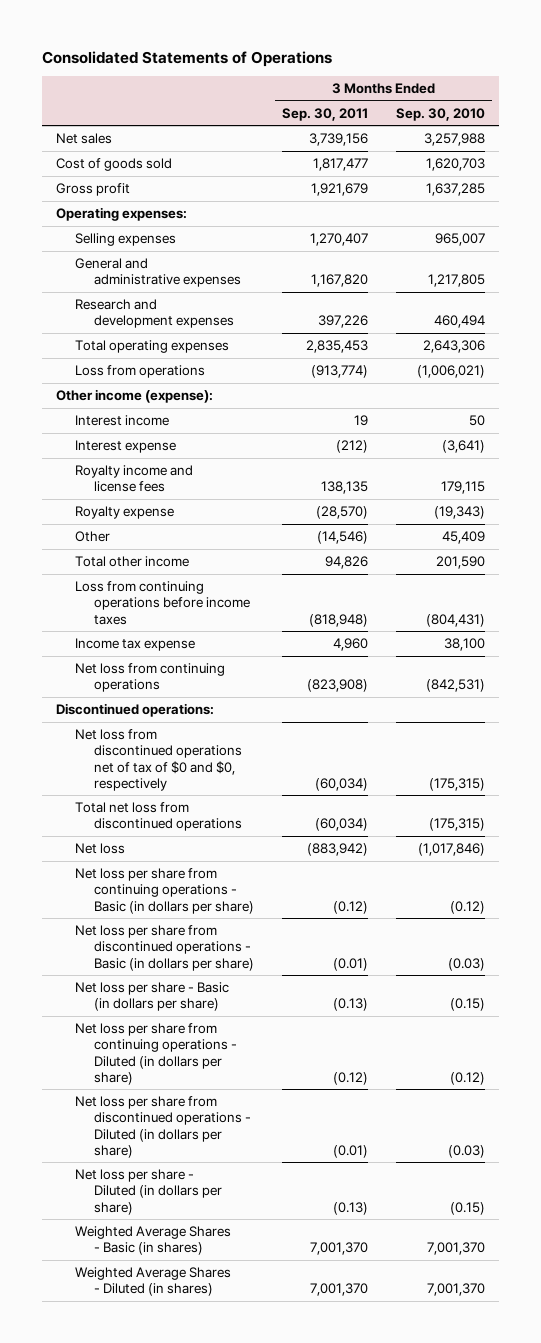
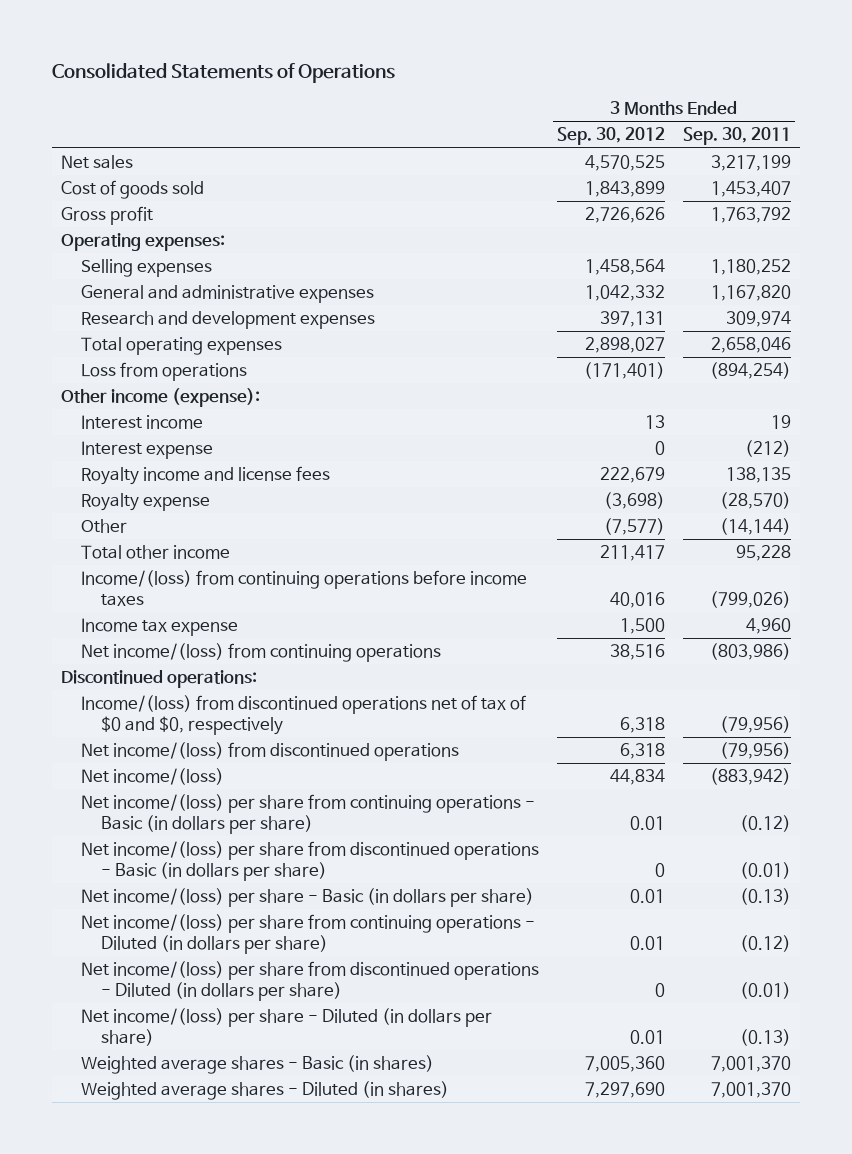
[396,107,486,121] Sep. 30, 2010 -> none
none -> [557,127,666,146] Sep. 30, 2012
[309,133,369,147] 3,739,156 -> [710,155,791,172] 3,217,199
[313,158,369,172] 1,817,477 -> [710,181,791,198] 1,453,407
[311,183,369,197] 1,921,679 -> [710,207,791,224] 1,763,792
[310,233,369,247] 1,270,407 -> [710,259,791,276] 1,180,252
[318,315,369,329] 397,226 -> [725,311,791,328] 309,974
[306,340,369,354] 2,835,453 -> [710,337,791,354] 2,658,046
[311,365,369,379] (913,774) -> [709,362,791,380] (894,254)
[317,531,369,545] (14,546) -> [719,518,791,536] (14,144)
[325,556,369,570] 94,826 -> [735,545,791,562] 95,228
[75,581,251,625] Loss from continuing operations before income taxes -> [81,570,528,606] Income/(loss) from continuing operations before income taxes
[309,613,369,627] (818,948) -> [709,590,791,608] (799,026)
[75,663,226,693] Net loss from continuing operations -> [81,643,442,663] Net income/(loss) from continuing operations
[307,679,369,693] (823,908) -> [709,643,791,661] (803,986)
[75,729,243,791] Net loss from discontinued operations net of tax of $0 and $0, respectively -> [81,695,527,735] Income/(loss) from discontinued operations net of tax of $0 and $0, respectively
[315,777,369,791] (60,034) -> [719,715,791,733] (79,956)
[75,802,243,832] Total net loss from discontinued operations -> [81,742,460,762] Net income/(loss) from discontinued operations
[315,818,369,832] (60,034) -> [719,742,791,760] (79,956)
[75,843,126,855] Net loss -> [81,768,225,786] Net income/(loss)
[75,868,255,914] Net loss per share from continuing operations - Basic (in dollars per share) -> [81,794,536,834] Net income/(loss) per share from continuing operations - Basic (in dollars per share)
[75,925,255,971] Net loss per share from discontinued operations - Basic (in dollars per share) -> [81,841,540,881] Net income/(loss) per share from discontinued operations - Basic (in dollars per share)
[75,982,230,1012] Net loss per share - Basic (in dollars per share) -> [81,888,535,908] Net income/(loss) per share - Basic (in dollars per share)
[75,1023,238,1085] Net loss per share from continuing operations - Diluted (in dollars per share) -> [81,914,536,954] Net income/(loss) per share from continuing operations - Diluted (in dollars per share)
[75,1096,252,1158] Net loss per share from discontinued operations - Diluted (in dollars per share) -> [81,961,540,1001] Net income/(loss) per share from discontinued operations - Diluted (in dollars per share)
[75,1169,223,1215] Net loss per share - Diluted (in dollars per share) -> [81,1008,493,1046] Net income/(loss) per share - Diluted (in dollars per share)
[75,1226,232,1256] Weighted Average Shares - Basic (in shares) -> [81,1055,435,1075] Weighted average shares - Basic (in shares)
[75,1267,232,1297] Weighted Average Shares - Diluted (in shares) -> [81,1081,450,1101] Weighted average shares - Diluted (in shares)

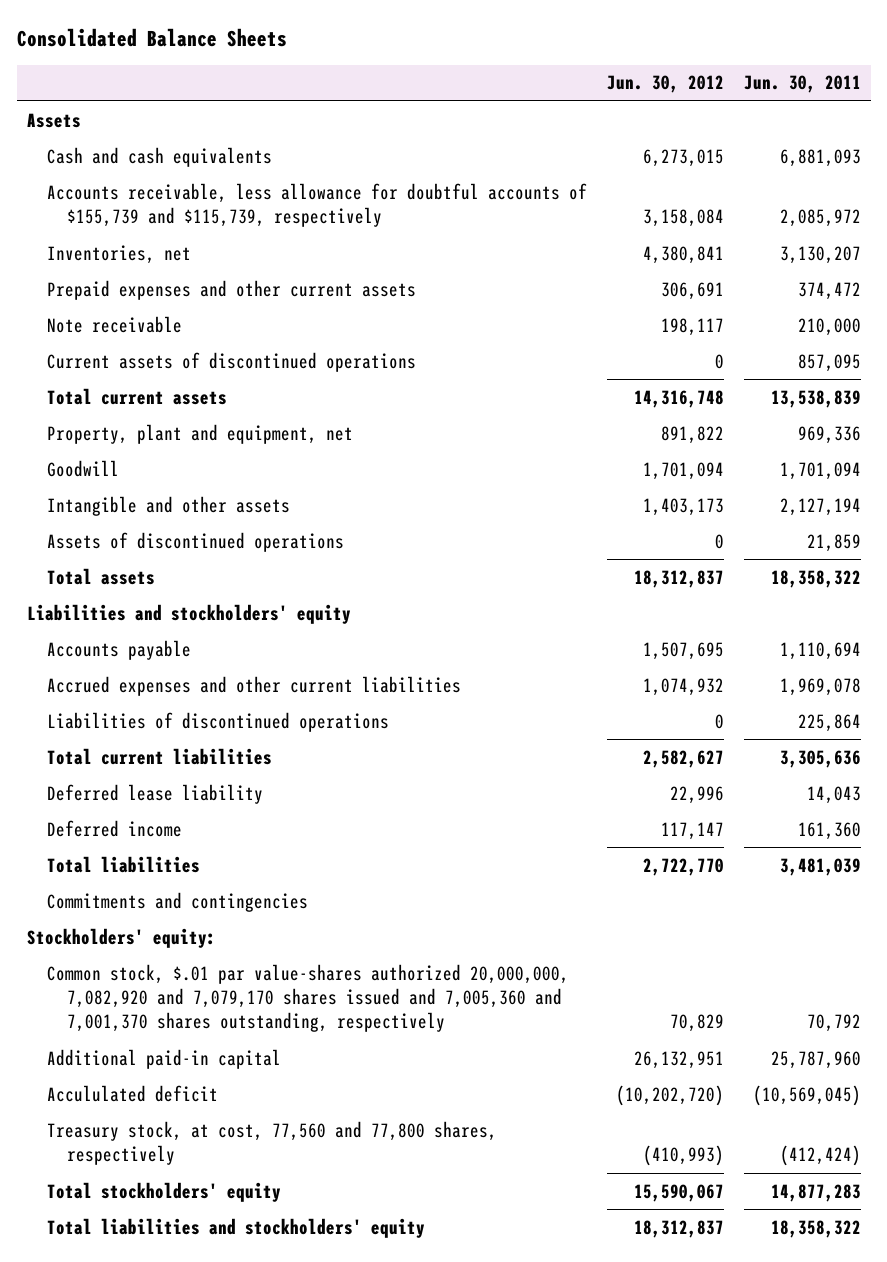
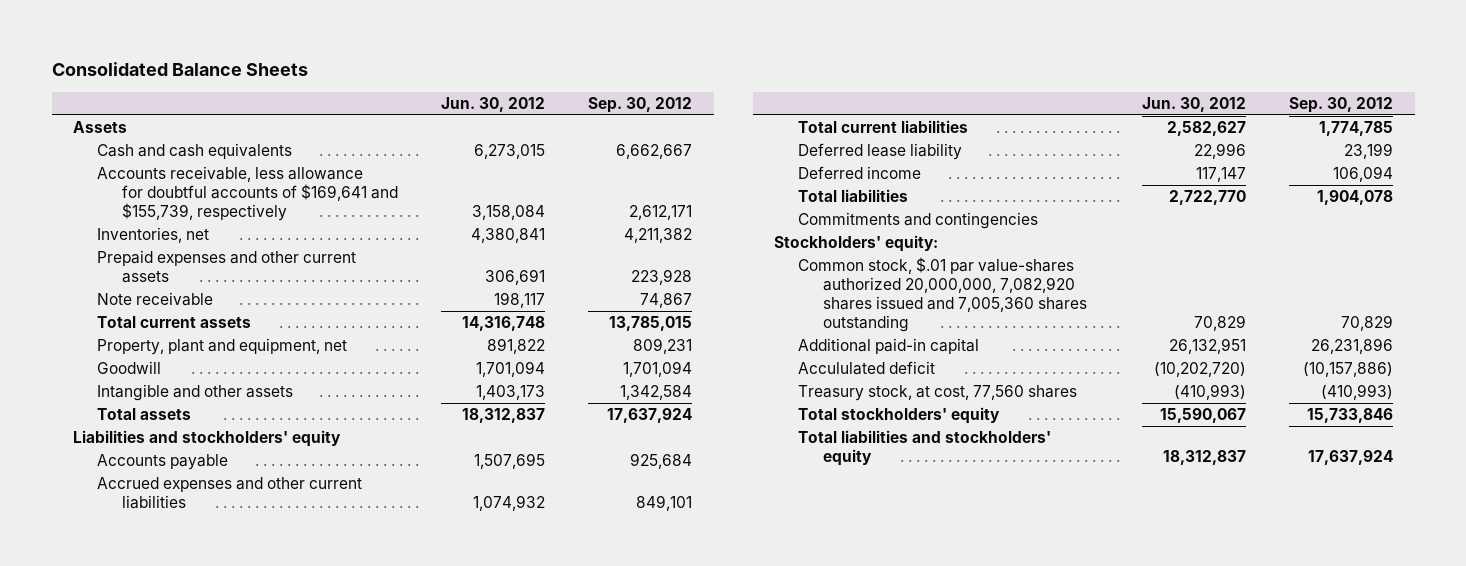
[743,75,861,94] Jun. 30, 2011 -> none
none -> [587,96,692,113] Sep. 30, 2012
[46,182,587,228] Accounts receivable, less allowance for doubtful accounts of $155,739 and $115,739, respectively -> [97,166,398,221] Accounts receivable, less allowance for doubtful accounts of $169,641 and $155,739, respectively
[46,351,416,372] Current assets of discontinued operations -> none
[46,531,344,552] Assets of discontinued operations -> none
[46,711,389,732] Liabilities of discontinued operations -> none
[46,963,569,1033] Common stock, $.01 par value-shares authorized 20,000,000, 7,082,920 and 7,079,170 shares issued and 7,005,360 and 7,001,370 shares outstanding, respectively -> [798,257,1087,332] Common stock, $.01 par value-shares authorized 20,000,000, 7,082,920 shares issued and 7,005,360 shares outstanding
[46,1120,497,1166] Treasury stock, at cost, 77,560 and 77,800 shares, respectively -> [798,385,1078,402] Treasury stock, at cost, 77,560 shares

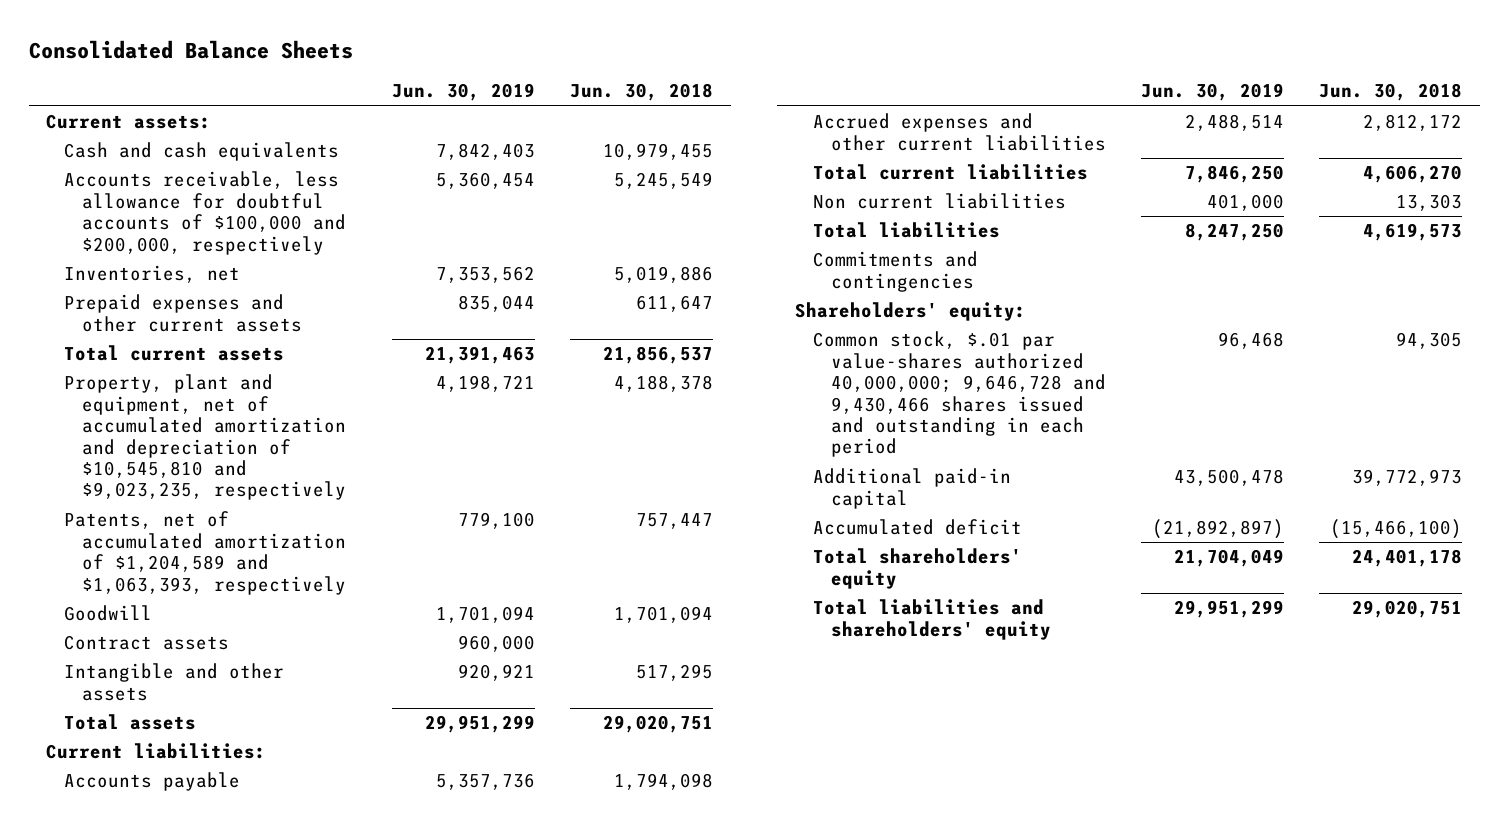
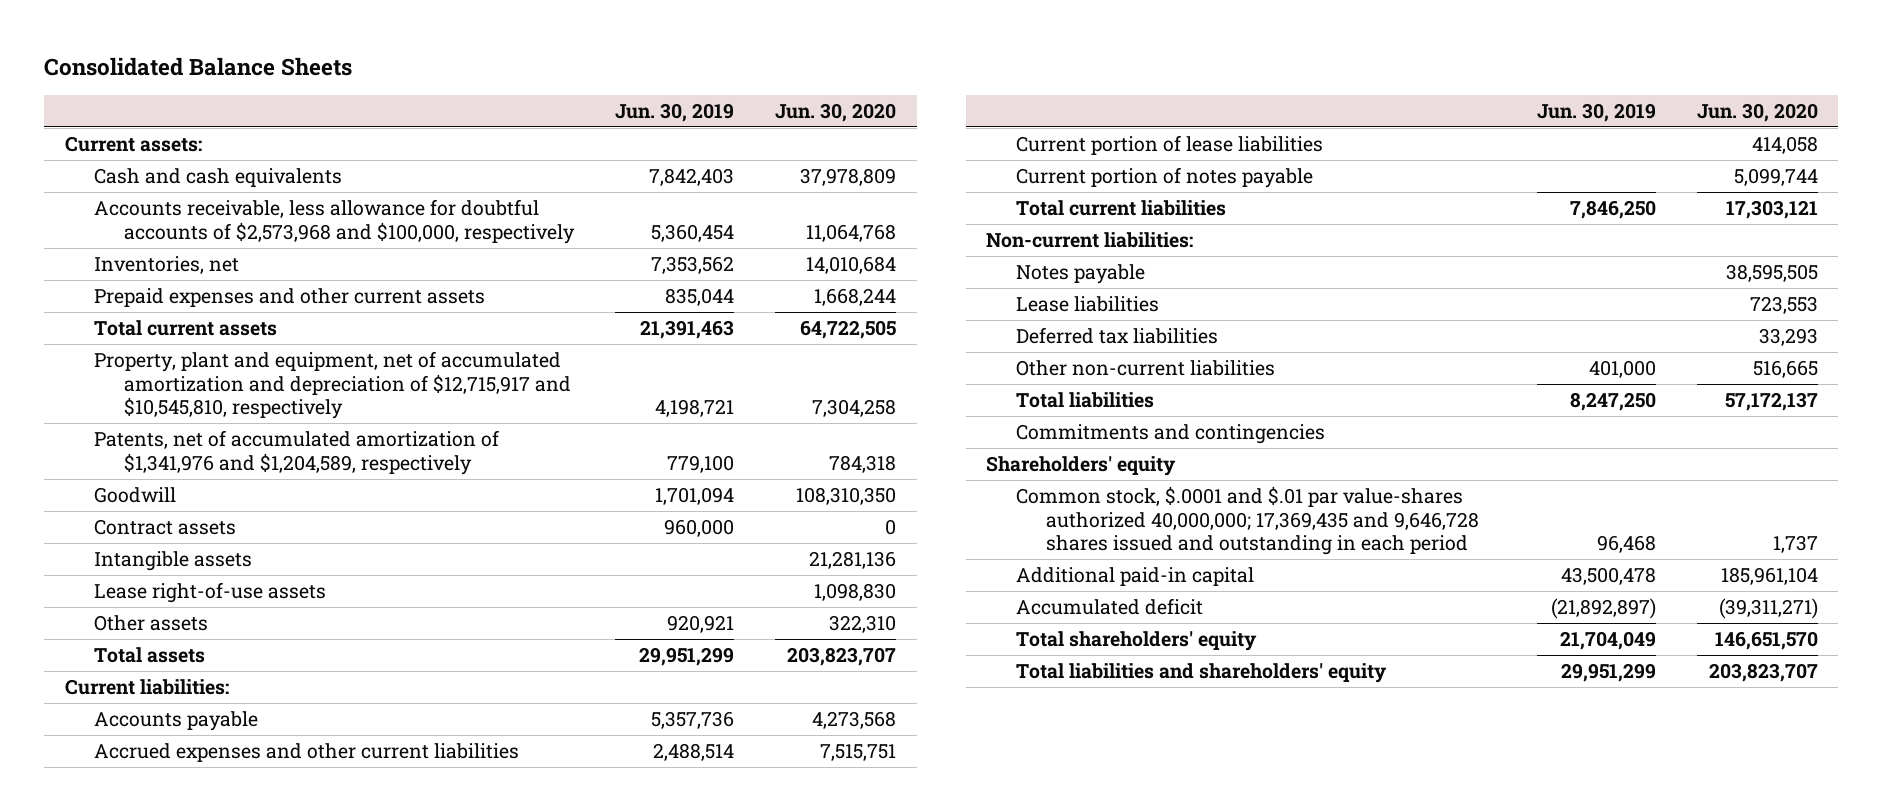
[570,83,714,102] Jun. 30, 2018 -> none
none -> [775,102,897,122] Jun. 30, 2020
[64,171,347,255] Accounts receivable, less allowance for doubtful accounts of $100,000 and $200,000, respectively -> [94,199,576,244] Accounts receivable, less allowance for doubtful accounts of $2,573,968 and $100,000, respectively
[64,374,347,501] Property, plant and equipment, net of accumulated amortization and depreciation of $10,545,810 and $9,023,235, respectively -> [94,351,572,419] Property, plant and equipment, net of accumulated amortization and depreciation of $12,715,917 and $10,545,810, respectively
[64,511,347,595] Patents, net of accumulated amortization of $1,204,589 and $1,063,393, respectively -> [94,430,500,475] Patents, net of accumulated amortization of $1,341,976 and $1,204,589, respectively
none -> [94,551,253,572] Intangible assets
none -> [94,582,327,604] Lease right-of-use assets
[64,663,285,701] Intangible and other assets -> [94,615,209,632] Other assets
none -> [1016,135,1324,156] Current portion of lease liabilities
none -> [1016,167,1314,189] Current portion of notes payable
none -> [986,232,1194,249] Non-current liabilities:
none -> [1016,264,1146,285] Notes payable
none -> [1016,296,1160,313] Lease liabilities
none -> [1016,327,1219,345] Deferred tax liabilities
[812,193,1066,210] Non current liabilities -> [1016,360,1276,377] Other non-current liabilities
[794,302,1026,322] Shareholders' equity: -> [986,456,1177,477] Shareholders' equity
[812,331,1106,458] Common stock, $.01 par value-shares authorized 40,000,000; 9,646,728 and 9,430,466 shares issued and outstanding in each period -> [1016,486,1479,555] Common stock, $.0001 and $.01 par value-shares authorized 40,000,000; 17,369,435 and 9,646,728 shares issued and outstanding in each period

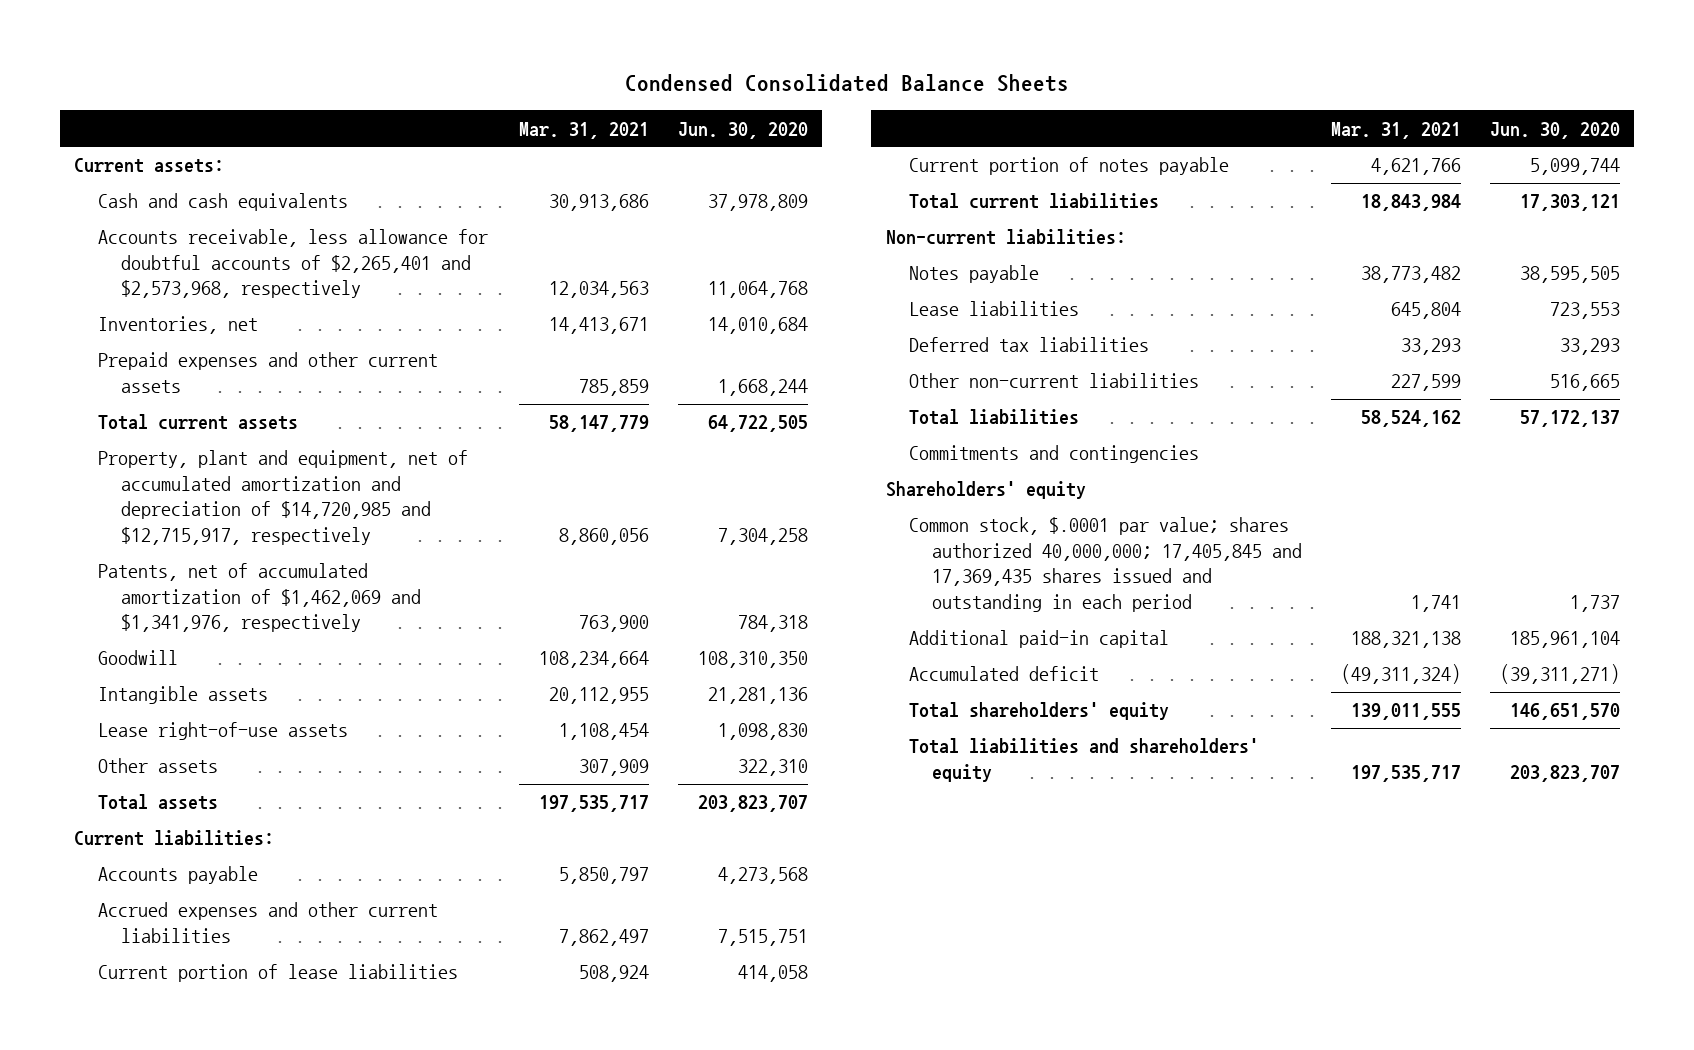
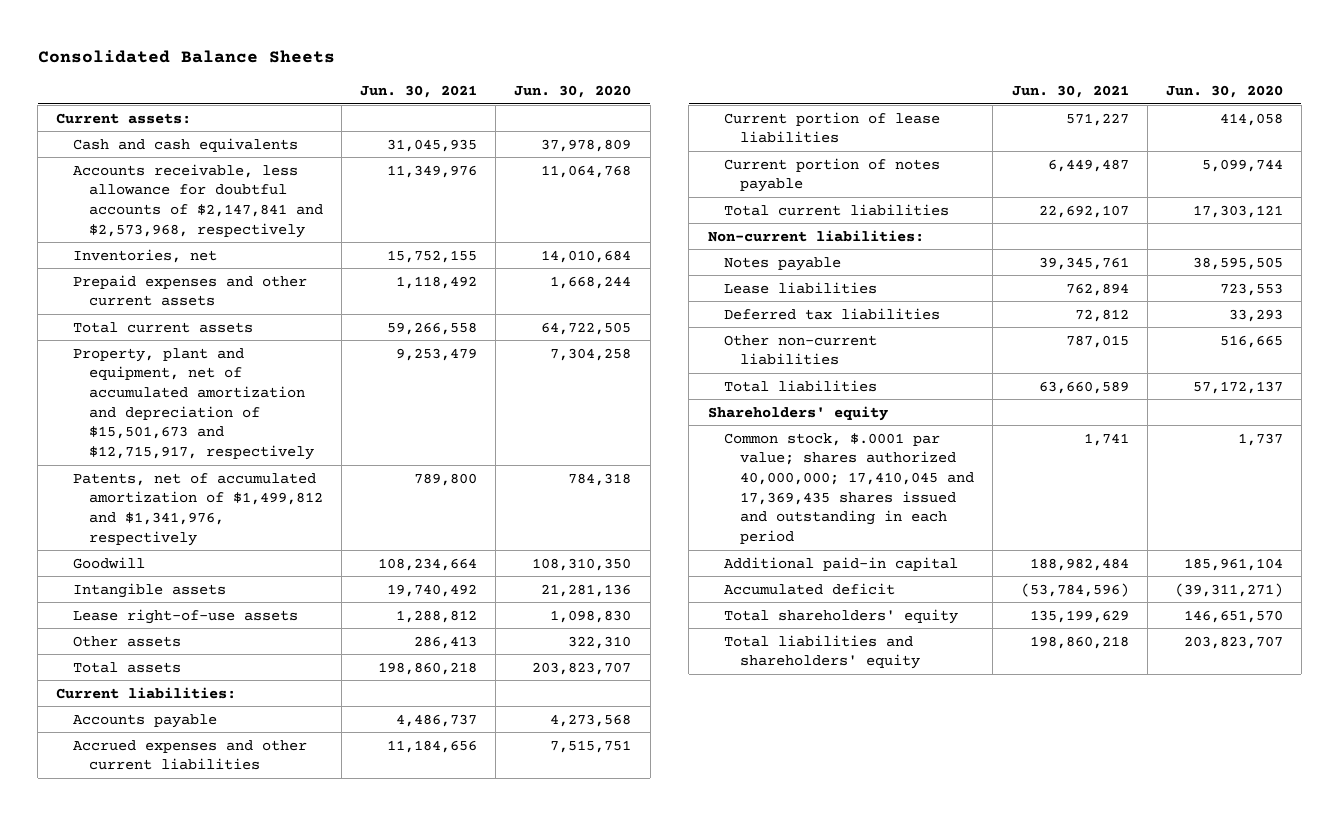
[624,74,1069,93] Condensed Consolidated Balance Sheets -> [37,49,335,63] Consolidated Balance Sheets
[519,121,650,139] Mar. 31, 2021 -> none
none -> [360,85,478,99] Jun. 30, 2021
[97,229,488,299] Accounts receivable, less allowance for doubtful accounts of $2,265,401 and $2,573,968, respectively -> [72,163,324,238] Accounts receivable, less allowance for doubtful accounts of $2,147,841 and $2,573,968, respectively
[97,450,468,545] Property, plant and equipment, net of accumulated amortization and depreciation of $14,720,985 and $12,715,917, respectively -> [72,347,315,460] Property, plant and equipment, net of accumulated amortization and depreciation of $15,501,673 and $12,715,917, respectively
[97,563,421,633] Patents, net of accumulated amortization of $1,462,069 and $1,341,976, respectively -> [72,472,324,546] Patents, net of accumulated amortization of $1,499,812 and $1,341,976, respectively
[909,445,1200,464] Commitments and contingencies -> none
[909,517,1303,612] Common stock, $.0001 par value; shares authorized 40,000,000; 17,405,845 and 17,369,435 shares issued and outstanding in each period -> [723,432,975,544] Common stock, $.0001 par value; shares authorized 40,000,000; 17,410,045 and 17,369,435 shares issued and outstanding in each period

